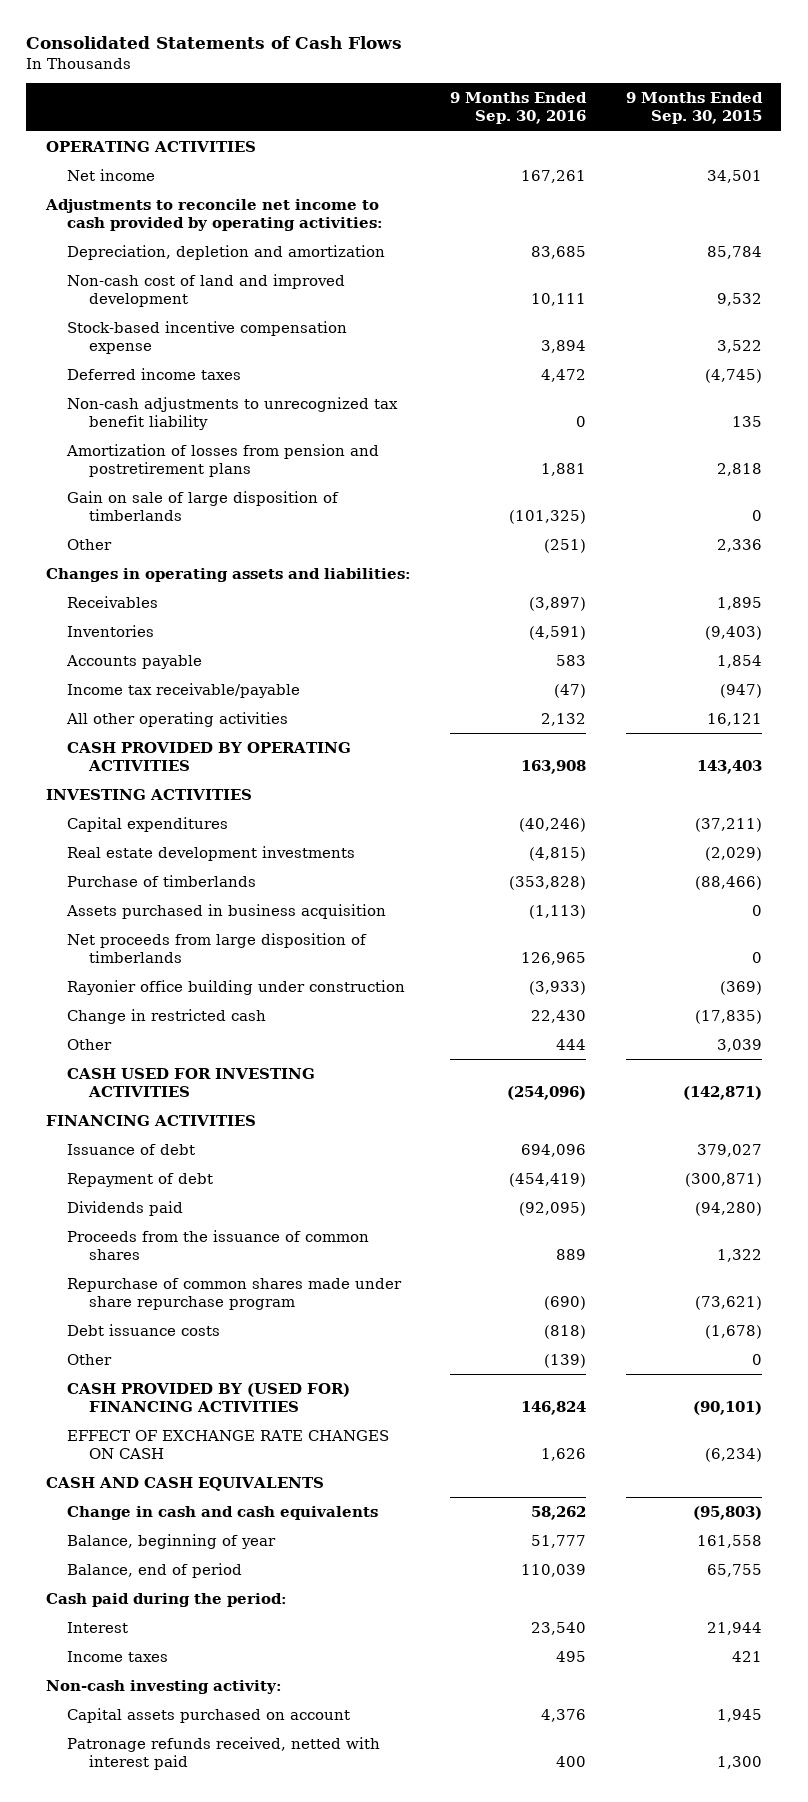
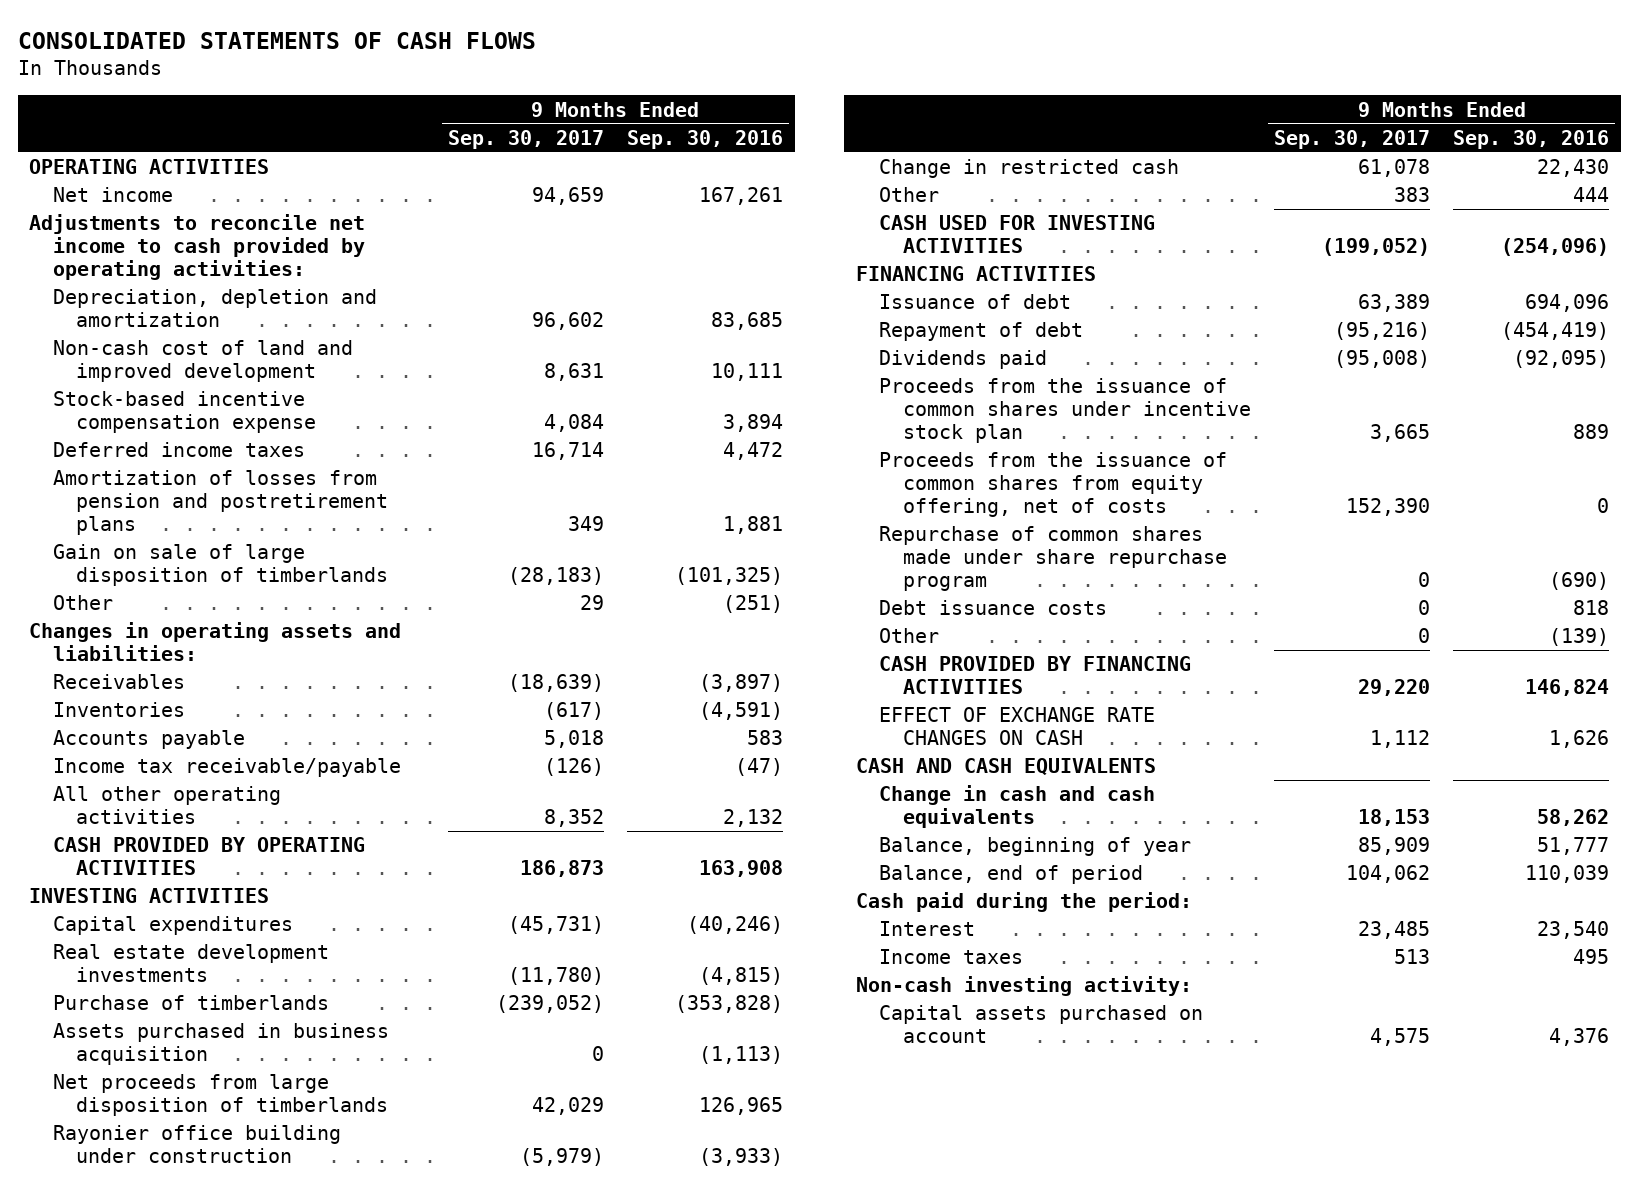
[26,35,403,49] Consolidated Statements of Cash Flows -> [17,31,536,49] CONSOLIDATED STATEMENTS OF CASH FLOWS
[625,92,763,125] 9 Months Ended Sep. 30, 2015 -> none
none -> [447,129,604,149] Sep. 30, 2017
[67,396,399,430] Non-cash adjustments to unrecognized tax benefit liability -> none
none -> [879,378,1251,444] Proceeds from the issuance of common shares under incentive stock plan
[67,1229,370,1260] Proceeds from the issuance of common shares -> [879,452,1228,518] Proceeds from the issuance of common shares from equity offering, net of costs
[556,1248,587,1260] 889 -> [1597,498,1610,514] 0
[544,1324,587,1339] (818) -> [1573,600,1610,616] 818
[67,1382,351,1412] CASH PROVIDED BY (USED FOR) FINANCING ACTIVITIES -> [879,656,1192,695] CASH PROVIDED BY FINANCING ACTIVITIES
[67,1736,381,1770] Patronage refunds received, netted with interest paid -> none

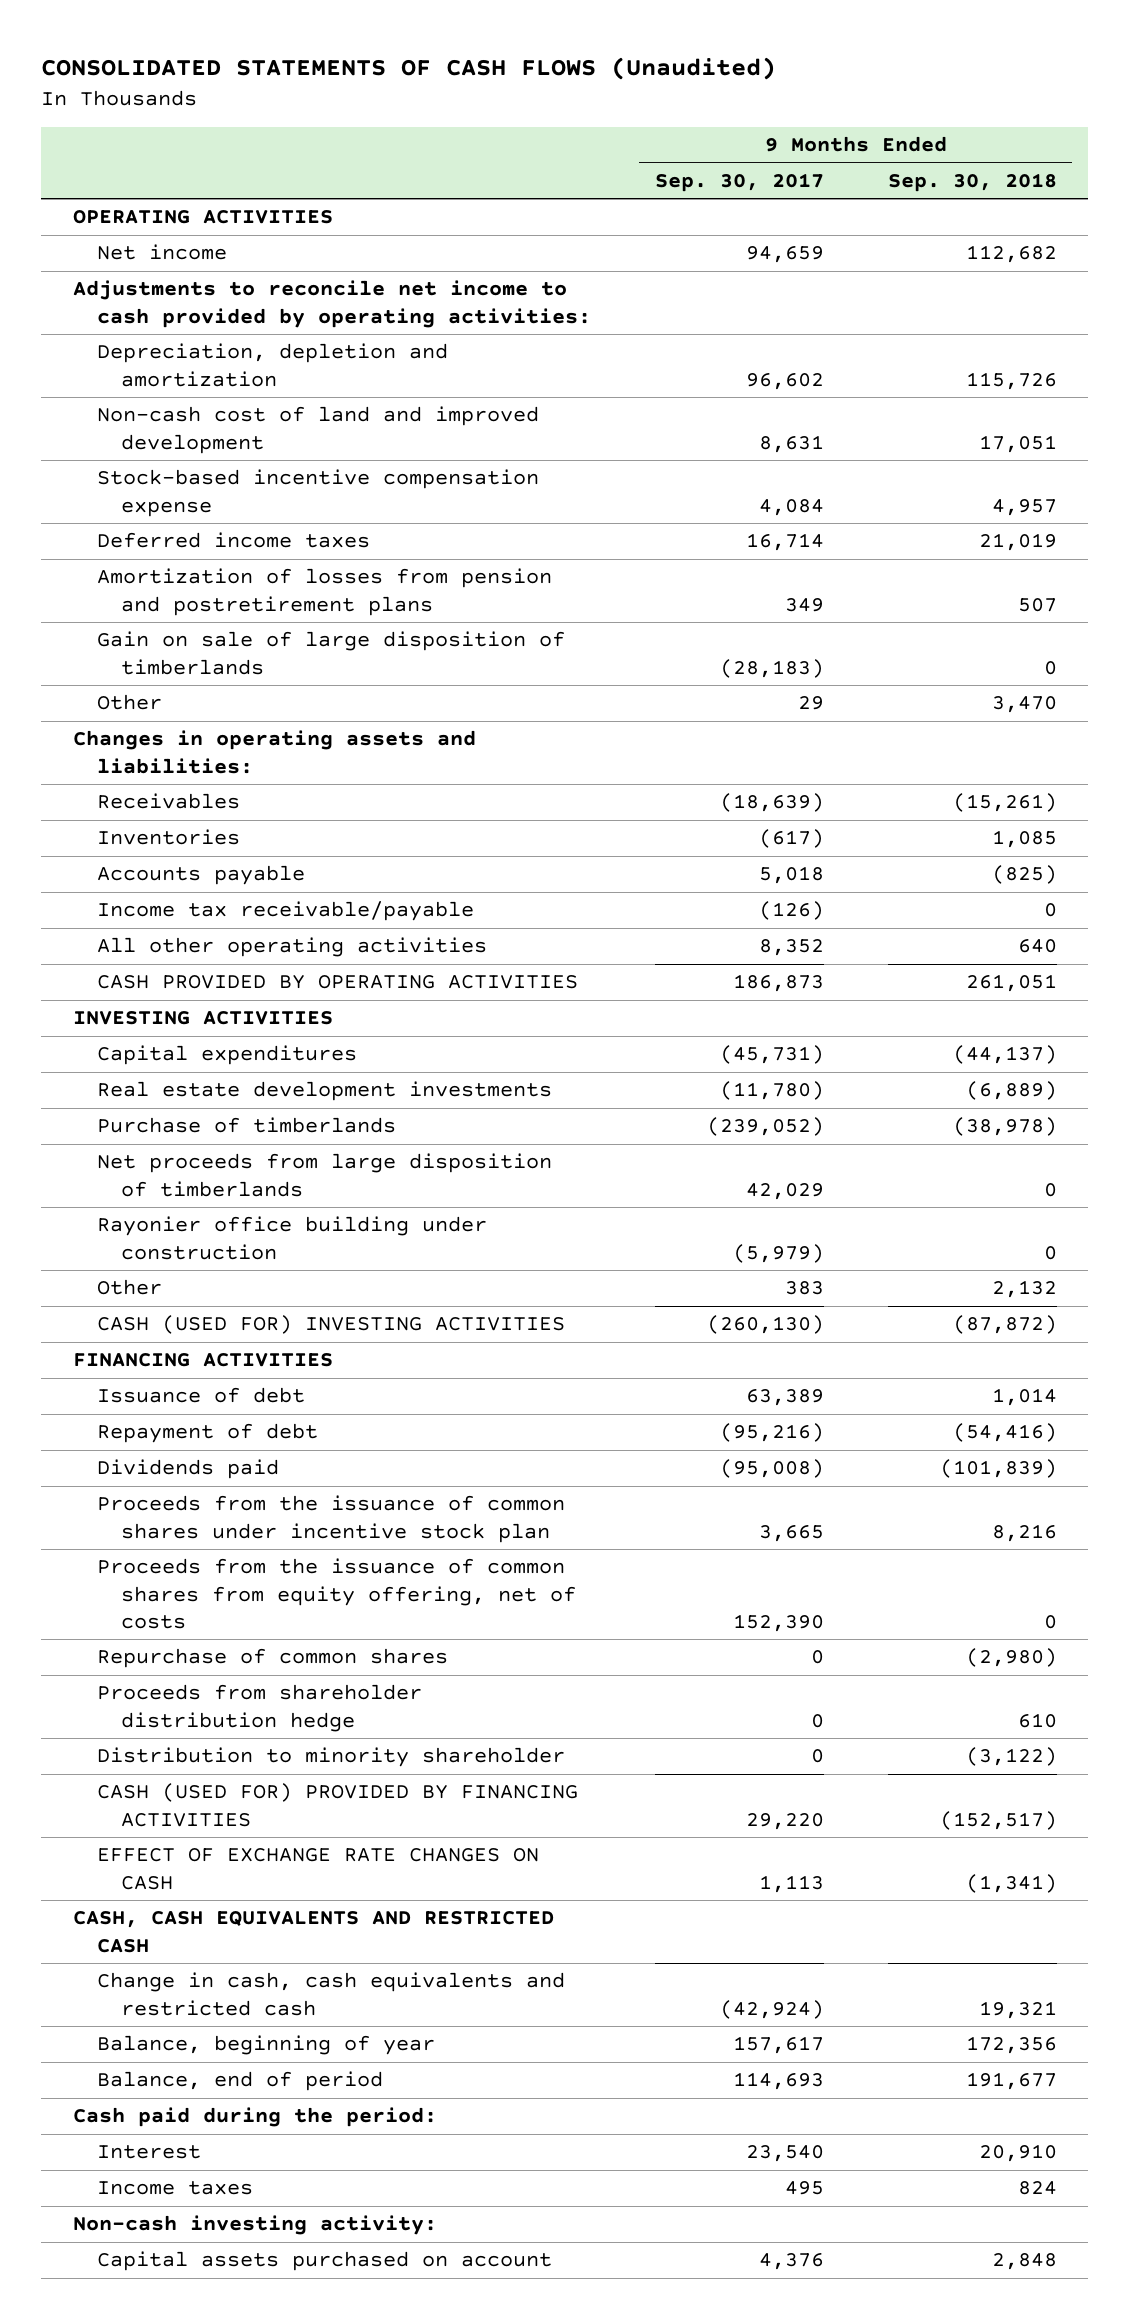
[17,31,536,49] CONSOLIDATED STATEMENTS OF CASH FLOWS -> [41,57,777,81] CONSOLIDATED STATEMENTS OF CASH FLOWS (Unaudited)
[626,129,783,149] Sep. 30, 2016 -> none
none -> [887,173,1057,193] Sep. 30, 2018
[52,1023,389,1066] Assets purchased in business acquisition -> none
[879,159,1180,179] Change in restricted cash -> none
[879,215,1156,254] CASH USED FOR INVESTING ACTIVITIES -> [96,1315,565,1335] CASH (USED FOR) INVESTING ACTIVITIES
[1321,238,1430,257] (199,052) -> [706,1315,824,1335] (260,130)
[879,600,1108,616] Debt issuance costs -> none
[879,628,940,644] Other -> none
[879,526,1227,592] Repurchase of common shares made under share repurchase program -> [96,1648,448,1669] Repurchase of common shares
none -> [96,1684,422,1732] Proceeds from shareholder distribution hedge
none -> [96,1747,565,1768] Distribution to minority shareholder
[879,656,1192,695] CASH PROVIDED BY FINANCING ACTIVITIES -> [96,1783,578,1827] CASH (USED FOR) PROVIDED BY FINANCING ACTIVITIES
[1369,730,1430,749] 1,112 -> [758,1874,824,1893] 1,113
[855,758,1156,776] CASH AND CASH EQUIVALENTS -> [72,1911,554,1953] CASH, CASH EQUIVALENTS AND RESTRICTED CASH
[879,785,1156,829] Change in cash and cash equivalents -> [96,1972,565,2016] Change in cash, cash equivalents and restricted cash
[1357,809,1430,827] 18,153 -> [719,1999,824,2019] (42,924)
[1357,837,1430,856] 85,909 -> [732,2036,824,2055] 157,617
[1345,865,1430,884] 104,062 -> [732,2072,824,2091] 114,693
[1357,921,1430,940] 23,485 -> [745,2145,824,2163] 23,540
[1393,949,1430,965] 513 -> [784,2181,824,2196] 495
[1369,1028,1430,1047] 4,575 -> [758,2253,824,2271] 4,376

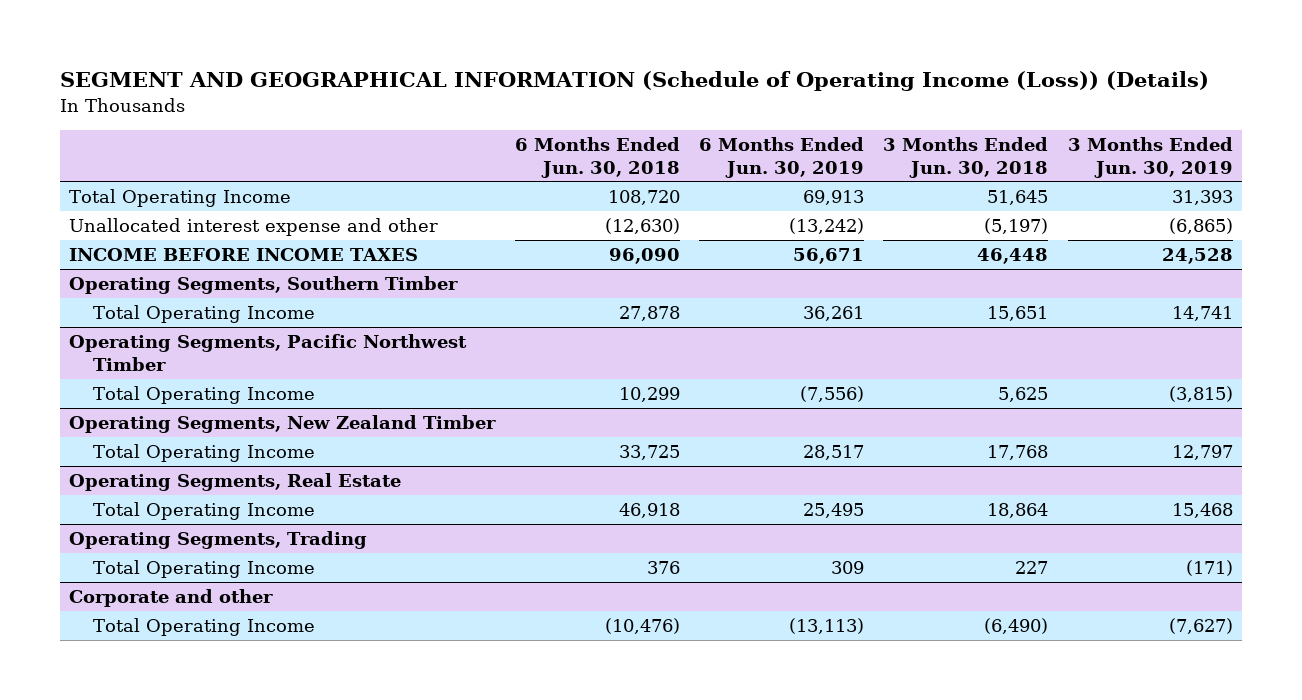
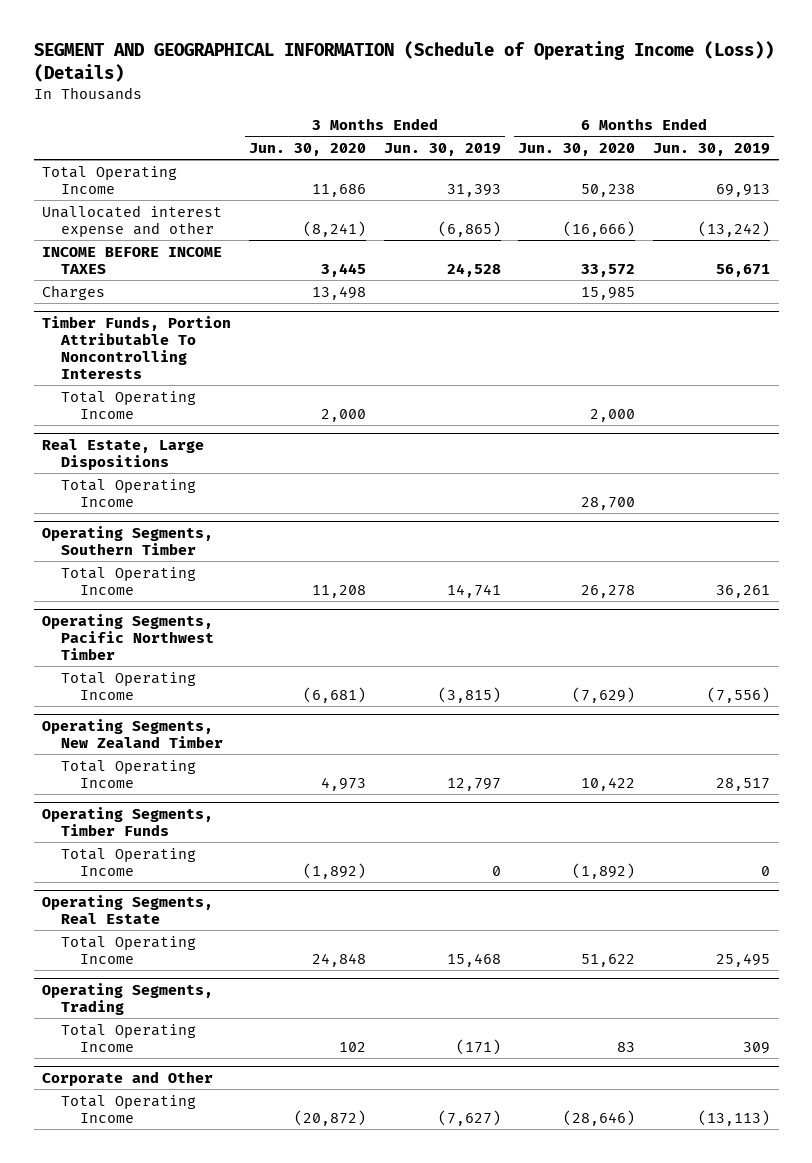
[514,136,680,178] 6 Months Ended Jun. 30, 2018 -> none
[883,136,1049,178] 3 Months Ended Jun. 30, 2018 -> none
none -> [249,142,367,156] Jun. 30, 2020
none -> [518,142,636,156] Jun. 30, 2020
none -> [42,284,106,300] Charges
none -> [42,316,232,380] Timber Funds, Portion Attributable To Noncontrolling Interests
none -> [61,390,197,419] Total Operating Income
none -> [42,439,205,471] Real Estate, Large Dispositions
none -> [61,478,197,507] Total Operating Income
none -> [42,807,214,837] Operating Segments, Timber Funds
none -> [61,847,197,876] Total Operating Income
[69,588,274,607] Corporate and other -> [42,1071,214,1087] Corporate and Other

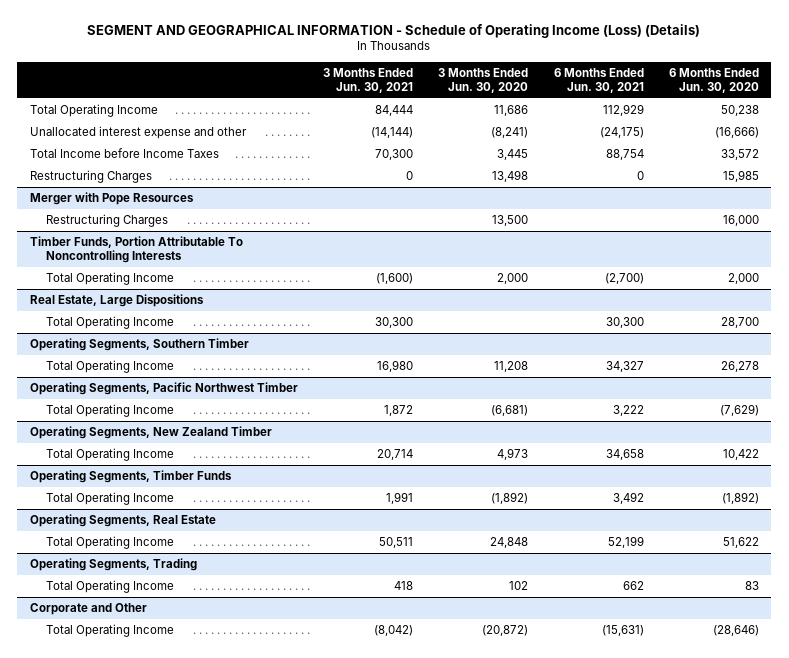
[33,41,774,82] SEGMENT AND GEOGRAPHICAL INFORMATION (Schedule of Operating Income (Loss)) (Details) -> [87,24,701,39] SEGMENT AND GEOGRAPHICAL INFORMATION - Schedule of Operating Income (Loss) (Details)
[383,142,501,156] Jun. 30, 2019 -> none
[652,142,770,156] Jun. 30, 2019 -> none
none -> [323,68,414,93] 3 Months Ended Jun. 30, 2021
none -> [553,68,644,93] 6 Months Ended Jun. 30, 2021
[42,246,223,274] INCOME BEFORE INCOME TAXES -> [29,148,219,159] Total Income before Income Taxes
[42,284,106,300] Charges -> [29,170,152,184] Restructuring Charges
none -> [29,192,194,206] Merger with Pope Resources
none -> [45,214,168,228] Restructuring Charges

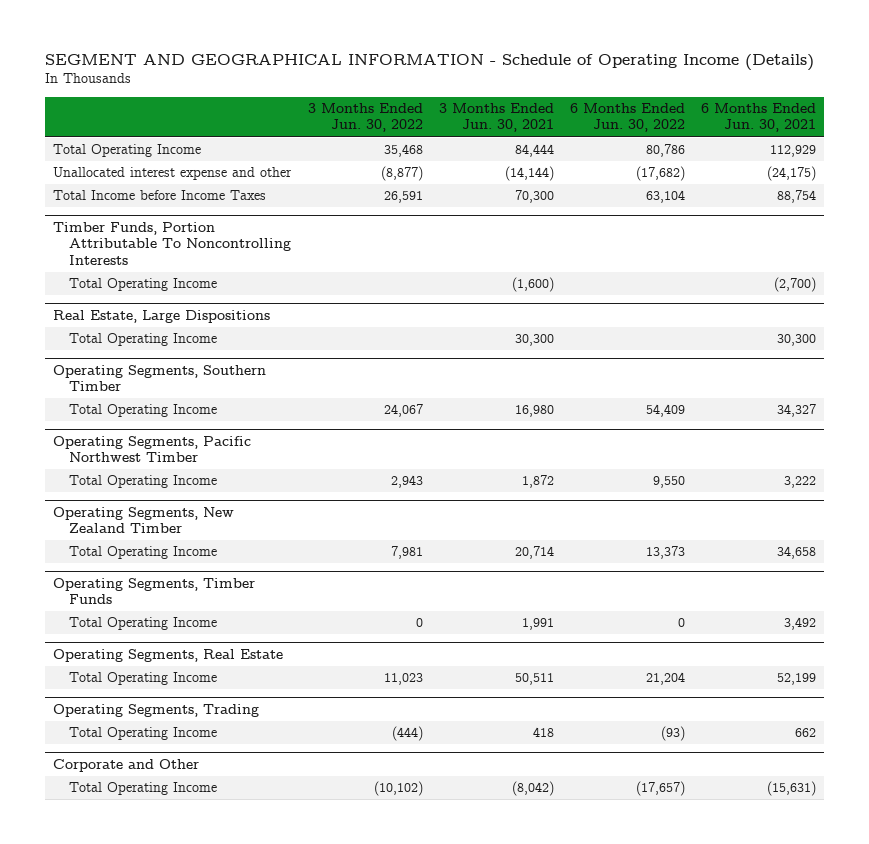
[87,24,701,39] SEGMENT AND GEOGRAPHICAL INFORMATION - Schedule of Operating Income (Loss) (Details) -> [44,54,814,72] SEGMENT AND GEOGRAPHICAL INFORMATION - Schedule of Operating Income (Details)
[438,68,529,93] 3 Months Ended Jun. 30, 2020 -> none
[668,68,759,93] 6 Months Ended Jun. 30, 2020 -> none
none -> [307,102,423,133] 3 Months Ended Jun. 30, 2022
none -> [569,102,685,133] 6 Months Ended Jun. 30, 2022
[29,170,152,184] Restructuring Charges -> none
[29,192,194,206] Merger with Pope Resources -> none
[45,214,168,228] Restructuring Charges -> none

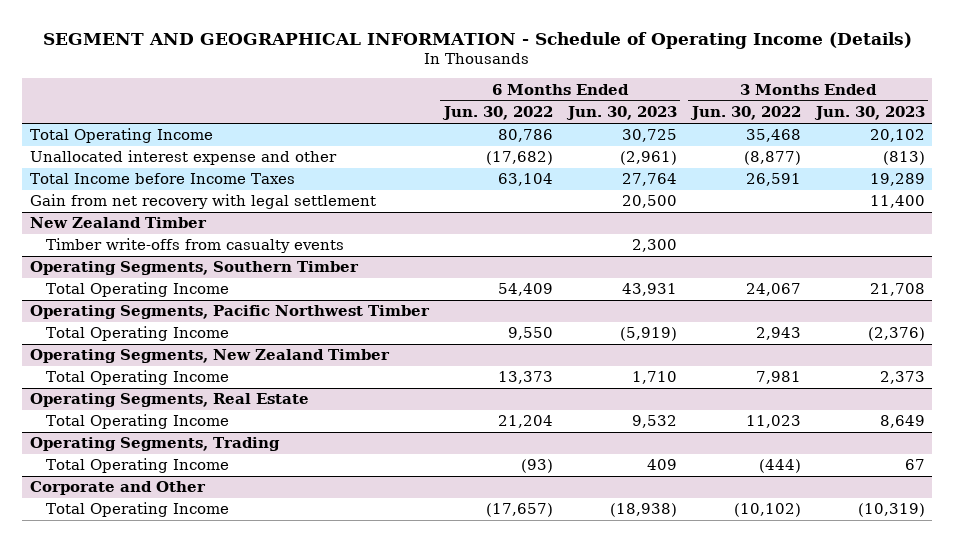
[438,102,554,133] 3 Months Ended Jun. 30, 2021 -> none
[701,102,817,133] 6 Months Ended Jun. 30, 2021 -> none
none -> [565,106,677,121] Jun. 30, 2023
none -> [813,106,925,121] Jun. 30, 2023
[52,221,292,265] Timber Funds, Portion Attributable To Noncontrolling Interests -> none
[69,278,218,292] Total Operating Income -> none
[52,309,270,323] Real Estate, Large Dispositions -> none
[69,333,218,347] Total Operating Income -> none
none -> [29,194,376,210] Gain from net recovery with legal settlement
none -> [29,217,207,229] New Zealand Timber
none -> [45,238,344,254] Timber write-offs from casualty events
[52,577,255,605] Operating Segments, Timber Funds -> none
[69,617,218,631] Total Operating Income -> none

